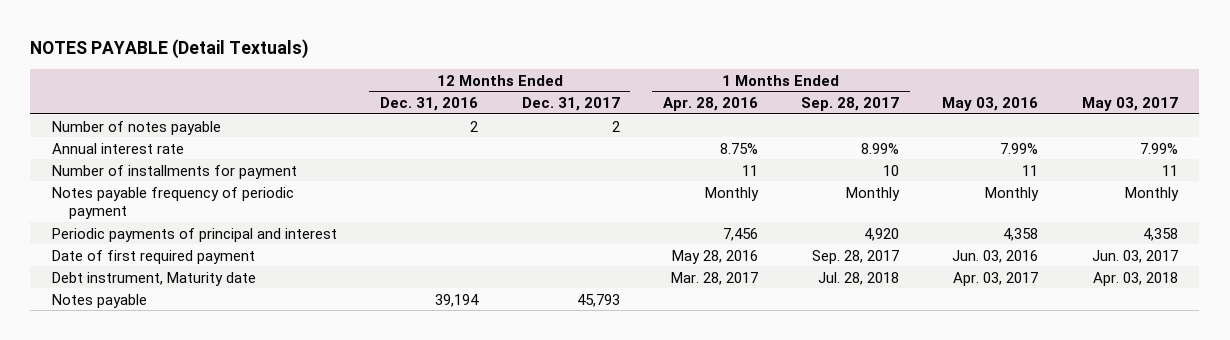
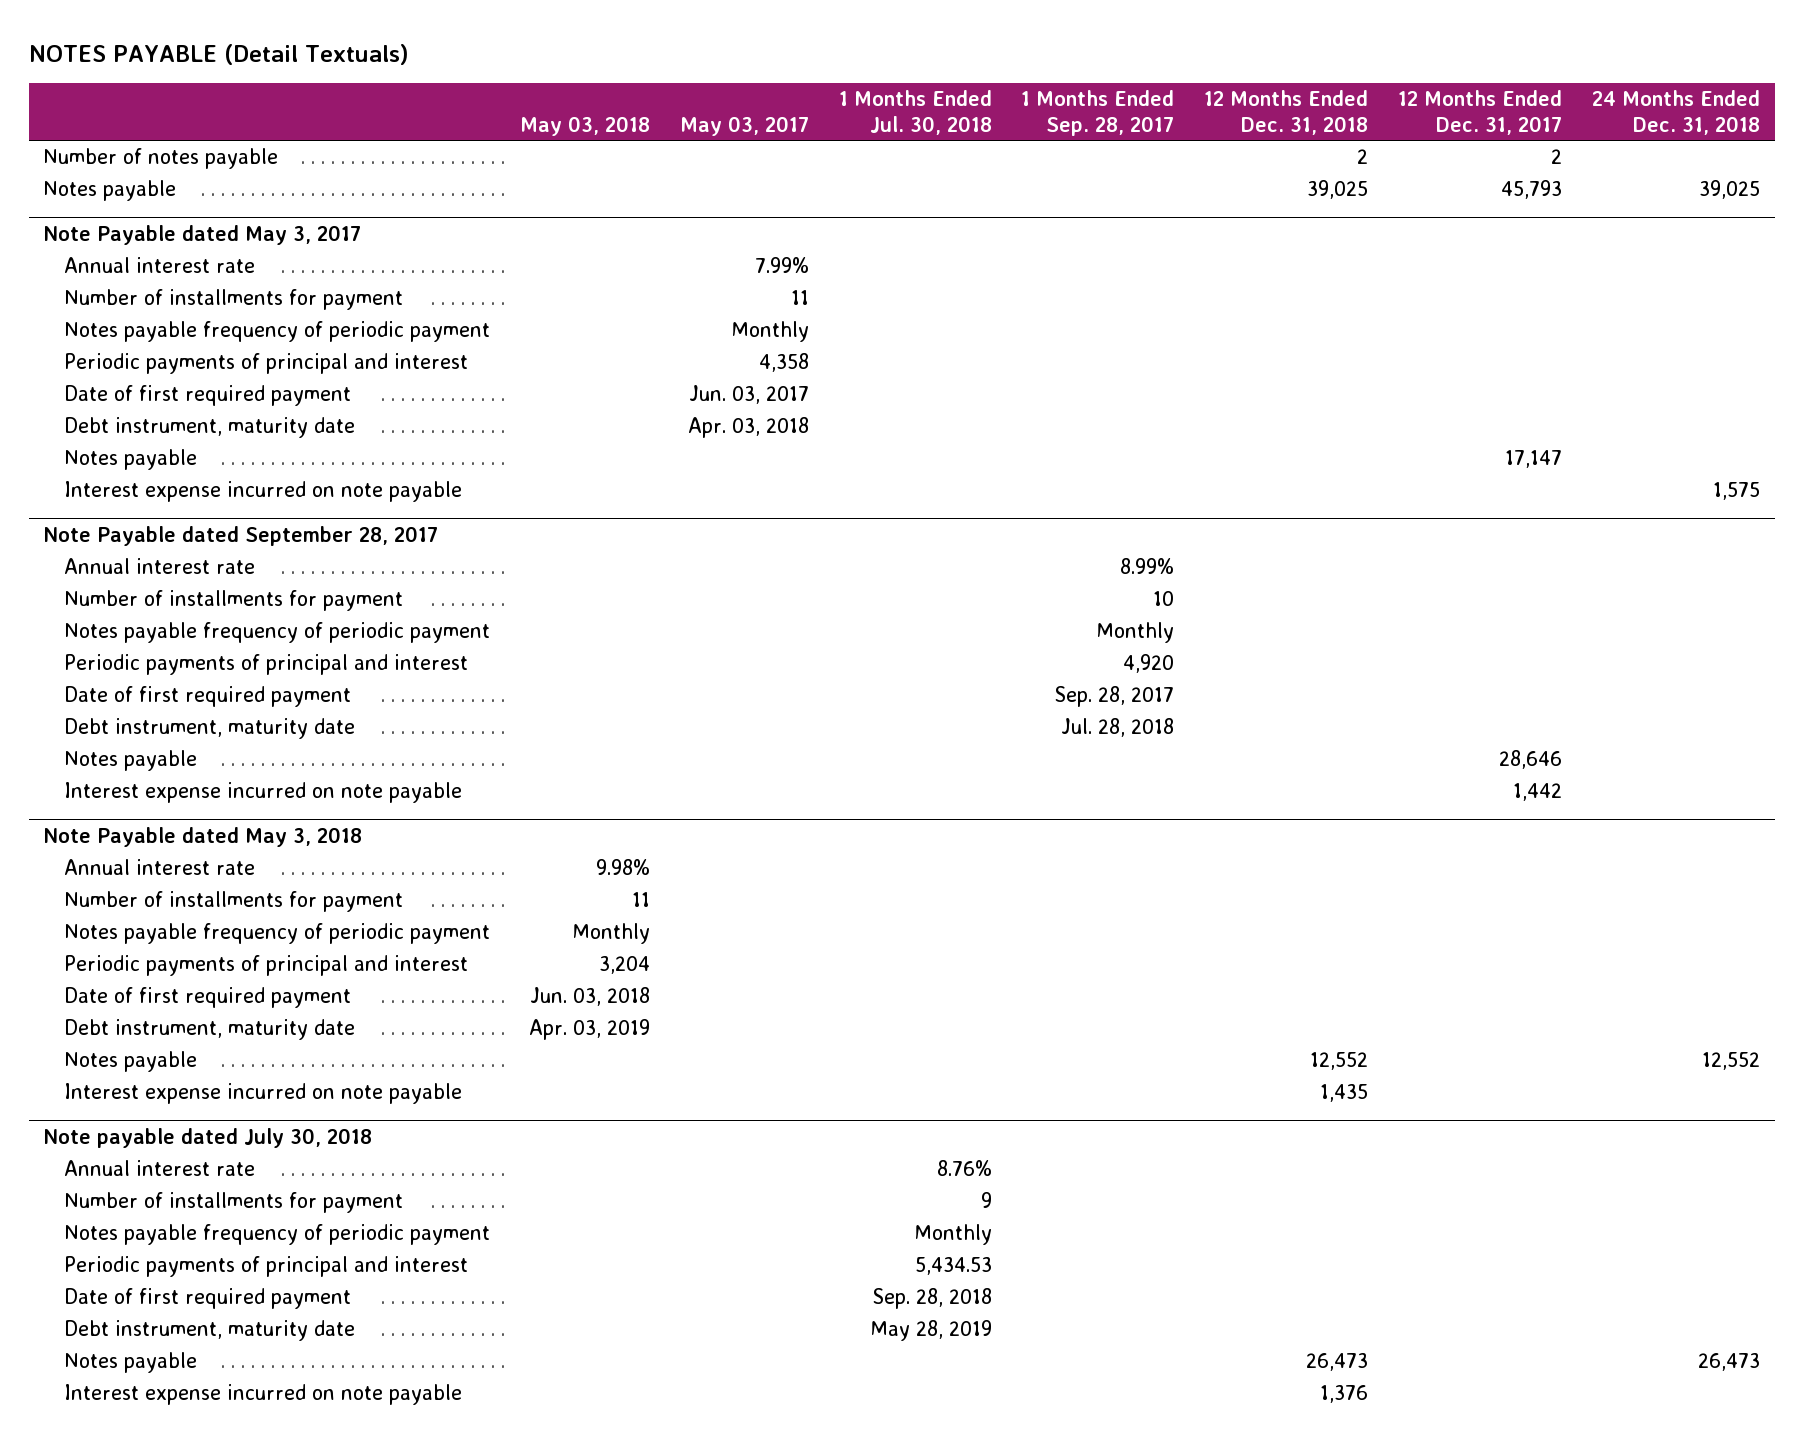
[380,97,479,112] Dec. 31, 2016 -> none
[662,97,758,112] Apr. 28, 2016 -> none
[942,97,1039,112] May 03, 2016 -> none
none -> [519,115,650,136] May 03, 2018
none -> [838,89,992,135] 1 Months Ended Jul. 30, 2018
none -> [1204,89,1369,135] 12 Months Ended Dec. 31, 2018
none -> [1592,89,1761,135] 24 Months Ended Dec. 31, 2018
[52,142,185,154] Annual interest rate -> none
[52,164,298,179] Number of installments for payment -> none
[52,186,295,220] Notes payable frequency of periodic payment -> none
[52,227,338,242] Periodic payments of principal and interest -> none
[52,249,256,264] Date of first required payment -> none
[52,271,257,286] Debt instrument, Maturity date -> none
none -> [43,224,362,245] Note Payable dated May 3, 2017
none -> [63,257,255,274] Annual interest rate
none -> [63,289,403,311] Number of installments for payment
none -> [63,321,490,343] Notes payable frequency of periodic payment
none -> [63,353,468,375] Periodic payments of principal and interest
none -> [63,385,351,407] Date of first required payment
none -> [63,417,355,439] Debt instrument, maturity date
none -> [63,449,197,471] Notes payable
none -> [63,481,462,503] Interest expense incurred on note payable
none -> [43,525,439,546] Note Payable dated September 28, 2017
none -> [63,558,255,575] Annual interest rate
none -> [63,590,403,612] Number of installments for payment
none -> [63,622,490,644] Notes payable frequency of periodic payment
none -> [63,654,468,676] Periodic payments of principal and interest
none -> [63,686,351,708] Date of first required payment
none -> [63,718,355,740] Debt instrument, maturity date
none -> [63,750,197,772] Notes payable
none -> [63,782,462,804] Interest expense incurred on note payable
none -> [43,826,363,847] Note Payable dated May 3, 2018
none -> [63,859,255,876] Annual interest rate
none -> [63,891,403,913] Number of installments for payment
none -> [63,923,490,945] Notes payable frequency of periodic payment
none -> [63,955,468,977] Periodic payments of principal and interest
none -> [63,987,351,1009] Date of first required payment
none -> [63,1019,355,1041] Debt instrument, maturity date
none -> [63,1051,197,1073] Notes payable
none -> [63,1083,462,1105] Interest expense incurred on note payable
none -> [43,1127,373,1148] Note payable dated July 30, 2018
none -> [63,1160,255,1177] Annual interest rate
none -> [63,1192,403,1214] Number of installments for payment
none -> [63,1224,490,1246] Notes payable frequency of periodic payment
none -> [63,1256,468,1278] Periodic payments of principal and interest
none -> [63,1288,351,1310] Date of first required payment
none -> [63,1320,355,1342] Debt instrument, maturity date
none -> [63,1352,197,1374] Notes payable
none -> [63,1384,462,1406] Interest expense incurred on note payable

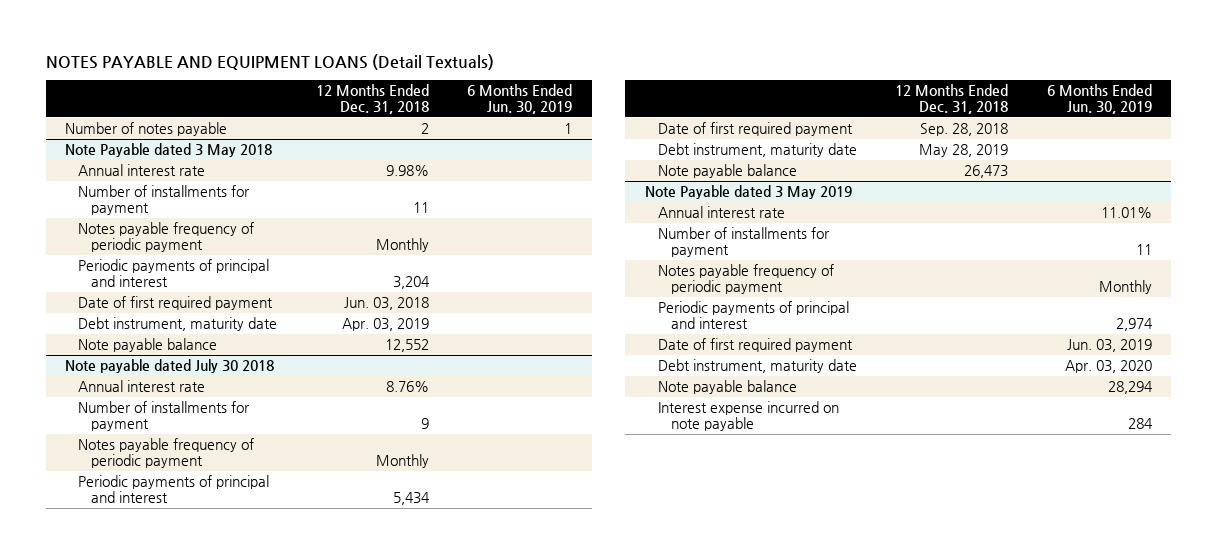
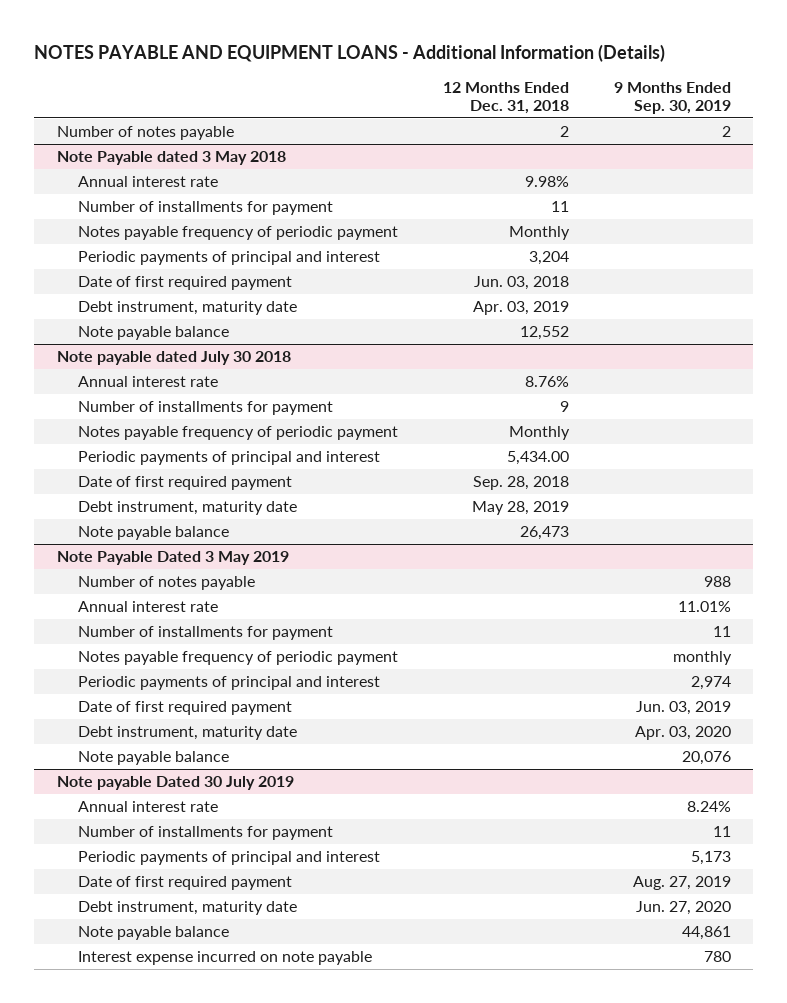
[45,53,494,70] NOTES PAYABLE AND EQUIPMENT LOANS (Detail Textuals) -> [34,44,666,63] NOTES PAYABLE AND EQUIPMENT LOANS - Additional Information (Details)
[467,84,573,114] 6 Months Ended Jun. 30, 2019 -> none
none -> [613,81,731,115] 9 Months Ended Sep. 30, 2019
[392,491,430,505] 5,434 -> [506,450,569,465] 5,434.00
[644,185,852,200] Note Payable dated 3 May 2019 -> [56,550,289,565] Note Payable Dated 3 May 2019
none -> [78,575,256,590] Number of notes payable
[657,401,839,431] Interest expense incurred on note payable -> none
none -> [56,775,294,790] Note payable Dated 30 July 2019
none -> [78,800,219,812] Annual interest rate
none -> [78,825,334,840] Number of installments for payment
none -> [78,850,381,865] Periodic payments of principal and interest
none -> [78,875,293,890] Date of first required payment
none -> [78,900,298,915] Debt instrument, maturity date
none -> [78,925,230,940] Note payable balance
none -> [78,950,373,965] Interest expense incurred on note payable

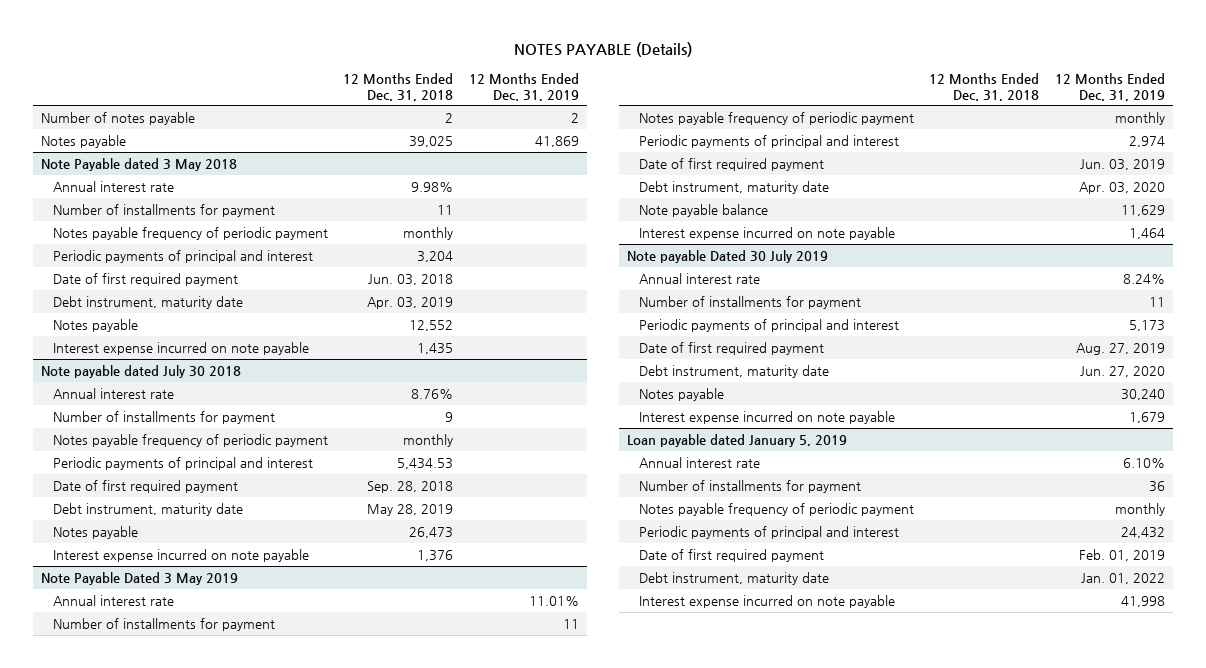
[34,44,666,63] NOTES PAYABLE AND EQUIPMENT LOANS - Additional Information (Details) -> [513,41,692,57] NOTES PAYABLE (Details)
[613,81,731,115] 9 Months Ended Sep. 30, 2019 -> none
none -> [468,72,579,101] 12 Months Ended Dec. 31, 2019
none -> [41,134,127,148] Notes payable
[508,225,570,240] Monthly -> [403,226,454,240] monthly
[78,325,230,340] Note payable balance -> [52,318,138,332] Notes payable
none -> [52,341,309,355] Interest expense incurred on note payable
[508,425,570,440] Monthly -> [403,433,454,447] monthly
[506,450,569,465] 5,434.00 -> [397,457,454,469] 5,434.53
[78,525,230,540] Note payable balance -> [52,525,138,539] Notes payable
none -> [52,548,309,562] Interest expense incurred on note payable
[78,575,256,590] Number of notes payable -> none
none -> [638,226,895,240] Interest expense incurred on note payable
[78,925,230,940] Note payable balance -> none
none -> [638,387,724,401] Notes payable
none -> [627,433,848,447] Loan payable dated January 5, 2019
none -> [638,456,760,468] Annual interest rate
none -> [638,479,861,493] Number of installments for payment
none -> [638,502,914,516] Notes payable frequency of periodic payment
none -> [638,525,899,539] Periodic payments of principal and interest
none -> [638,548,824,562] Date of first required payment
none -> [638,571,829,585] Debt instrument, maturity date
none -> [638,594,895,608] Interest expense incurred on note payable

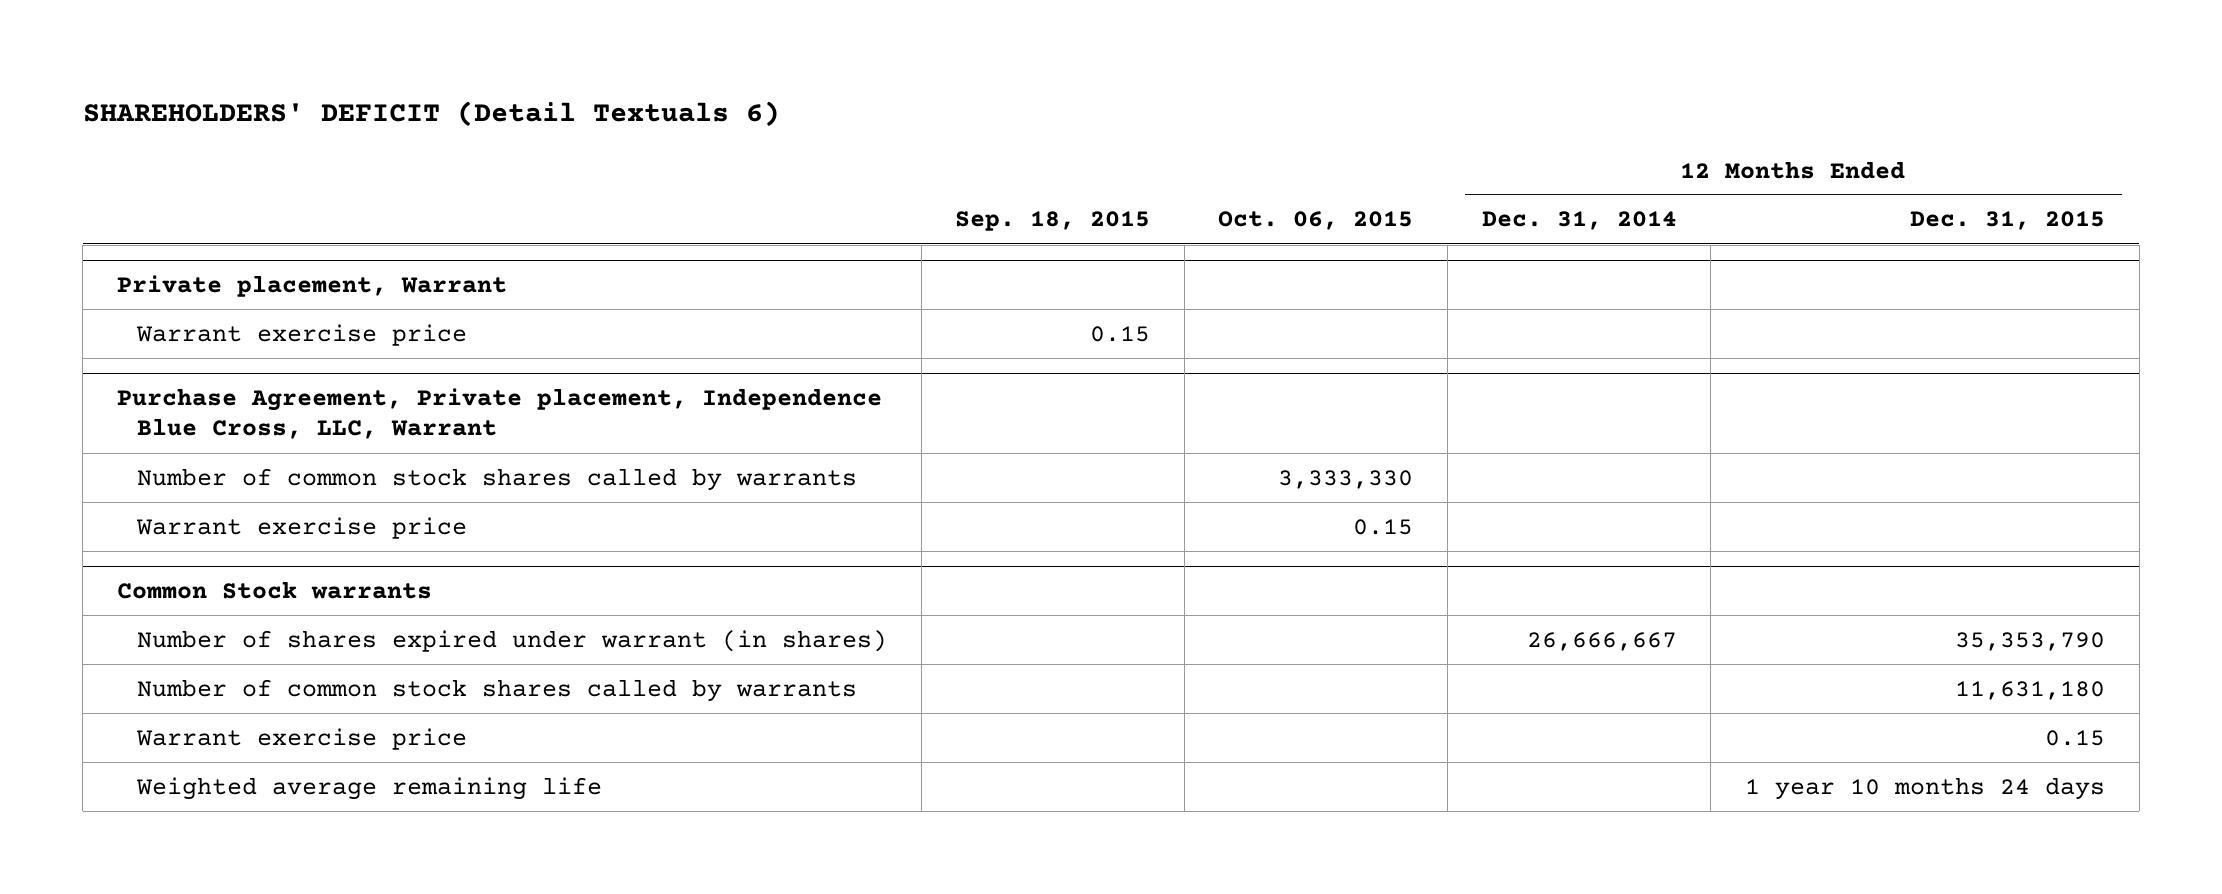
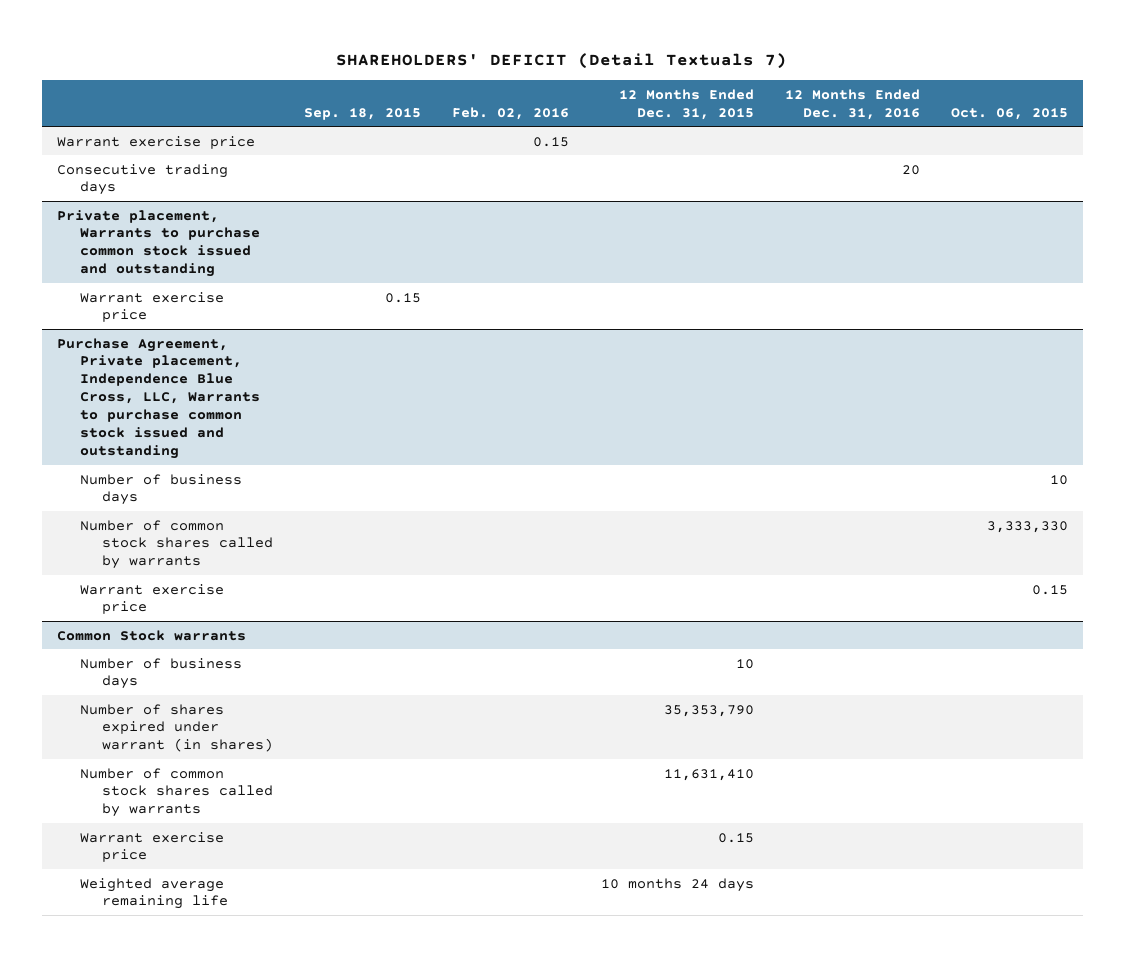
[82,101,780,128] SHAREHOLDERS' DEFICIT (Detail Textuals 6) -> [336,53,788,70] SHAREHOLDERS' DEFICIT (Detail Textuals 7)
[1481,211,1677,231] Dec. 31, 2014 -> none
none -> [452,106,570,120] Feb. 02, 2016
none -> [784,88,920,120] 12 Months Ended Dec. 31, 2016
none -> [57,135,256,149] Warrant exercise price
none -> [57,163,229,196] Consecutive trading days
[116,274,507,297] Private placement, Warrant -> [57,209,260,278] Private placement, Warrants to purchase common stock issued and outstanding
[116,387,882,440] Purchase Agreement, Private placement, Independence Blue Cross, LLC, Warrant -> [57,337,260,460] Purchase Agreement, Private placement, Independence Blue Cross, LLC, Warrants to purchase common stock issued and outstanding
none -> [79,473,242,506] Number of business days
none -> [79,657,242,690] Number of business days
[1954,680,2105,700] 11,631,180 -> [663,768,754,781] 11,631,410
[1744,776,2105,800] 1 year 10 months 24 days -> [600,877,754,892] 10 months 24 days

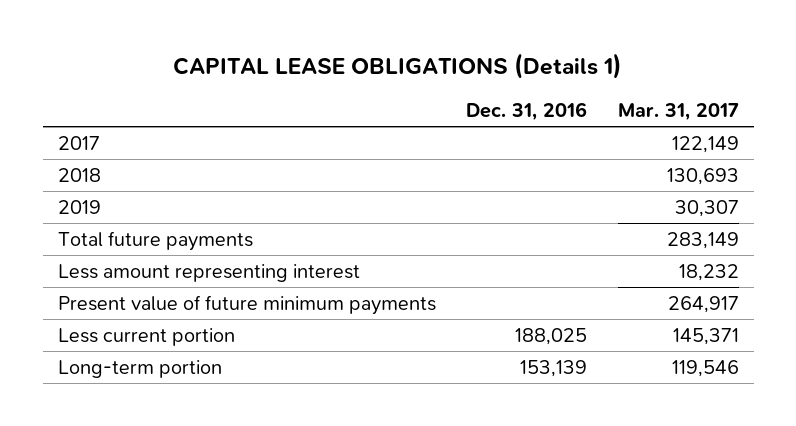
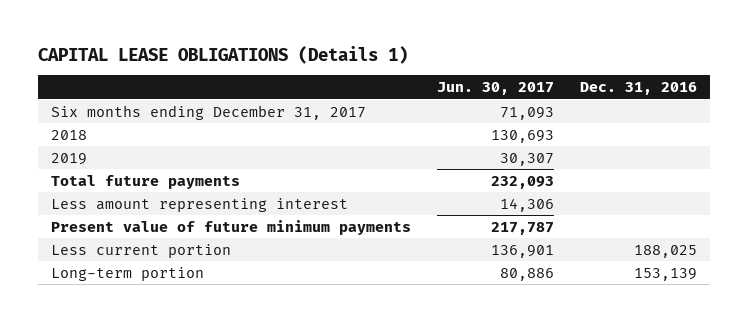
[617,103,739,122] Mar. 31, 2017 -> none
none -> [437,82,555,96] Jun. 30, 2017
[57,135,100,150] 2017 -> [51,104,367,120] Six months ending December 31, 2017

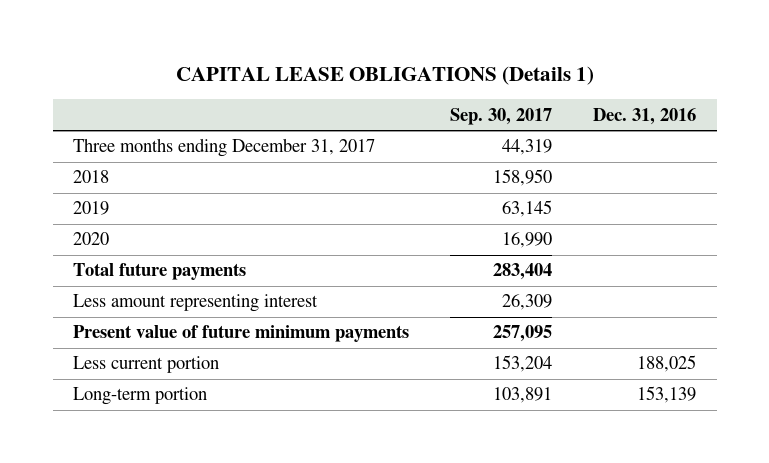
[437,82,555,96] Jun. 30, 2017 -> none
none -> [450,107,553,125] Sep. 30, 2017
[51,104,367,120] Six months ending December 31, 2017 -> [73,138,376,158] Three months ending December 31, 2017
none -> [73,232,110,246] 2020

